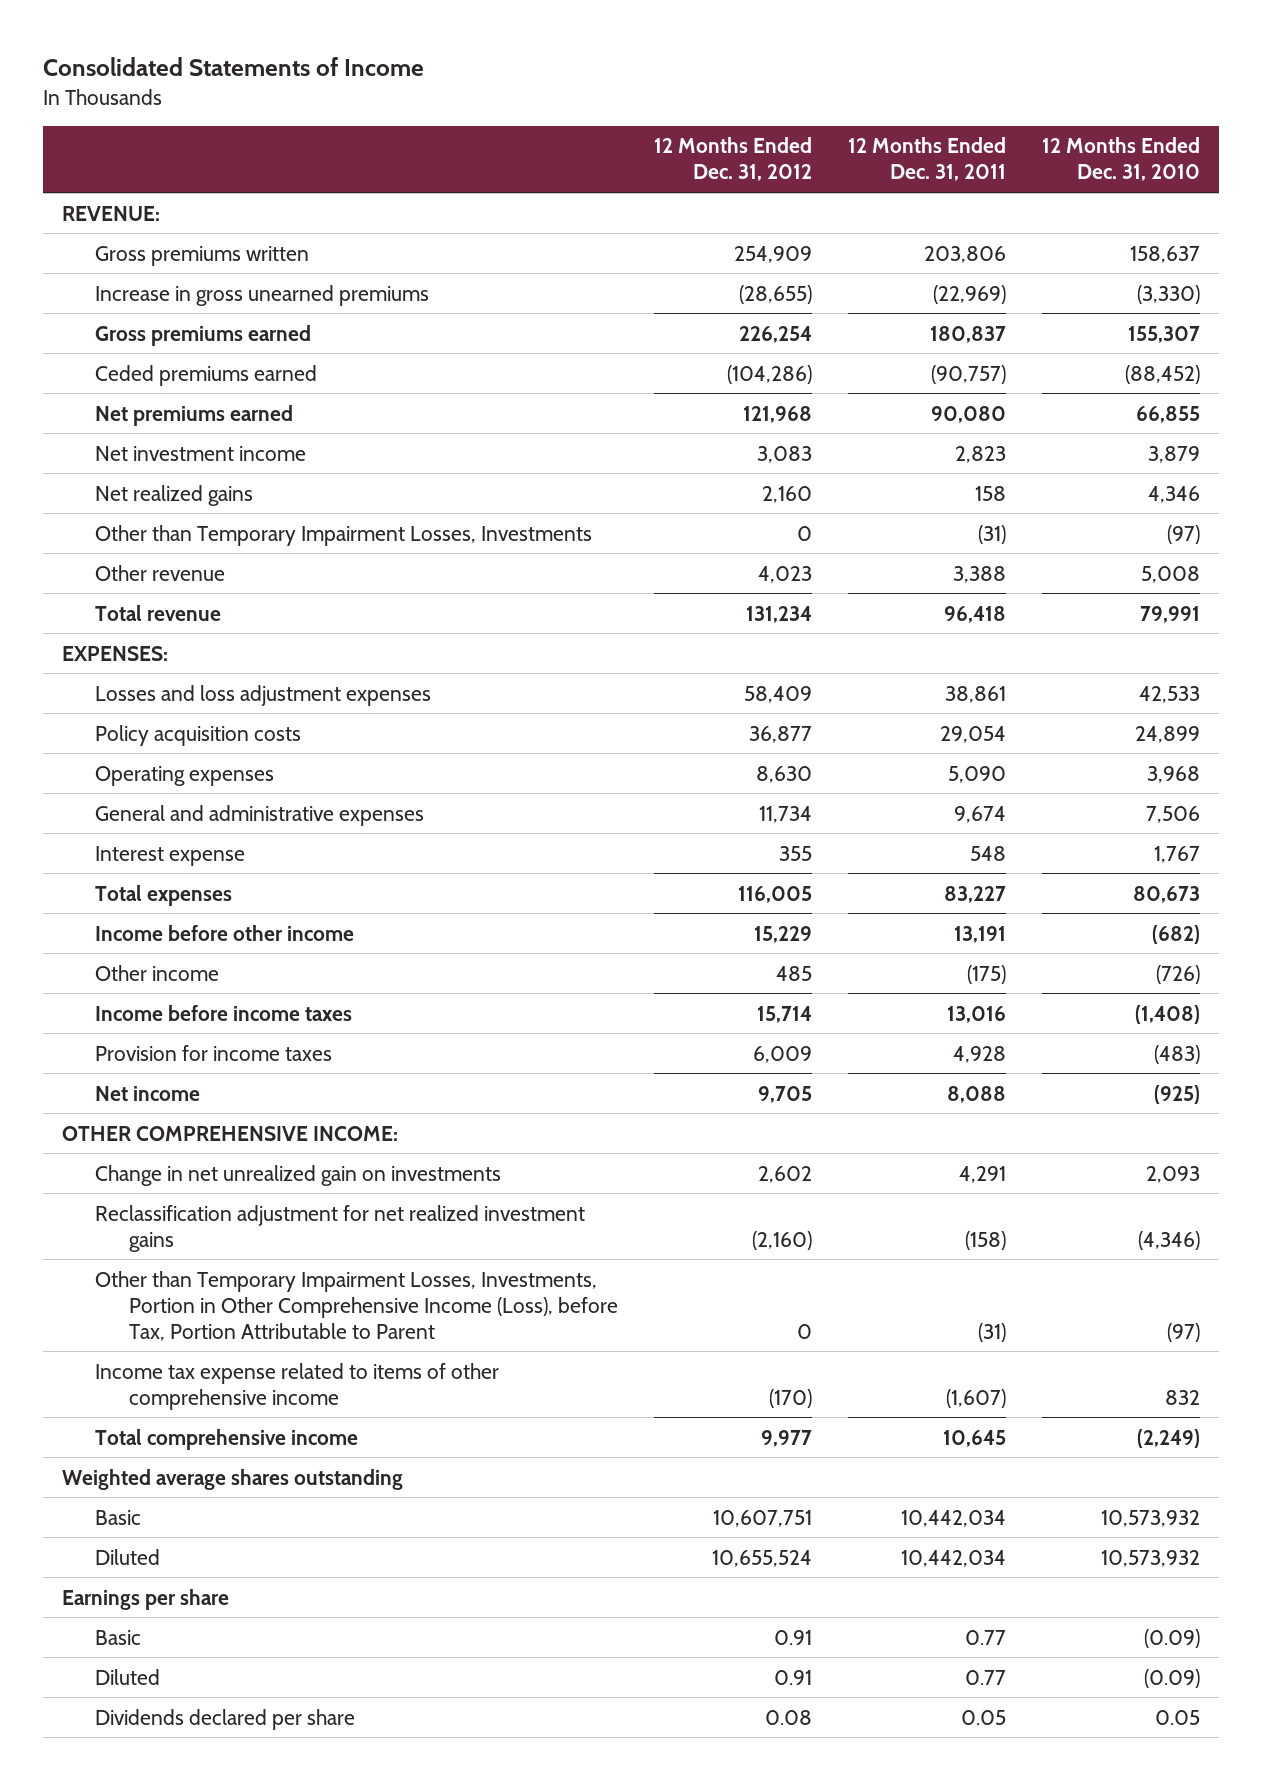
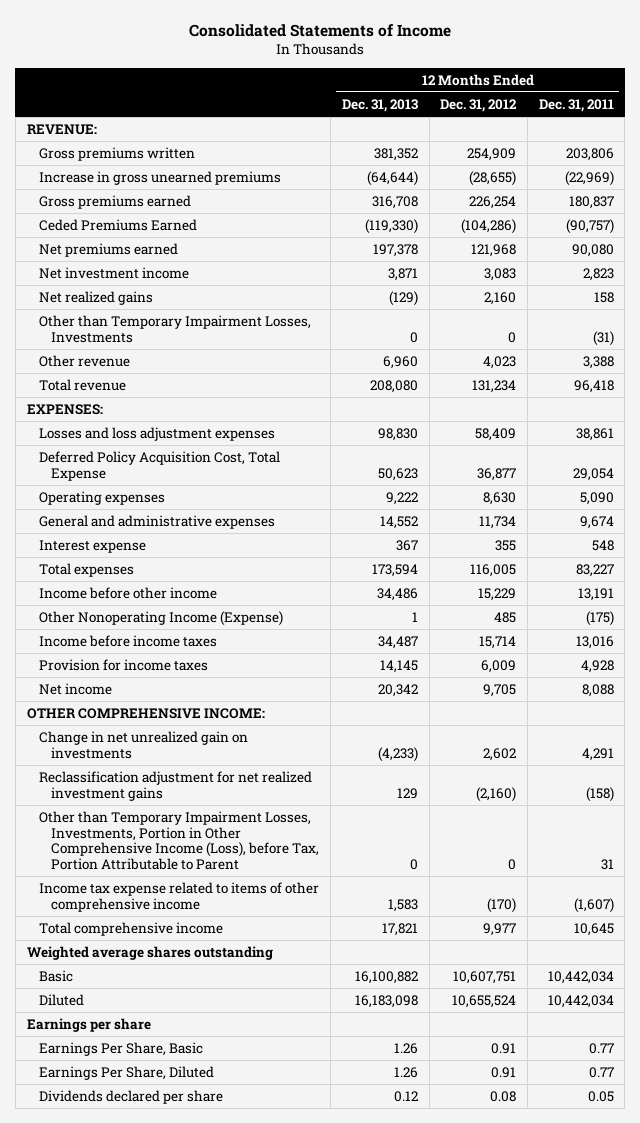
[1042,137,1201,182] 12 Months Ended Dec. 31, 2010 -> none
none -> [341,98,418,112] Dec. 31, 2013
[95,364,318,386] Ceded premiums earned -> [38,218,197,231] Ceded Premiums Earned
[95,724,302,746] Policy acquisition costs -> [38,450,280,481] Deferred Policy Acquisition Cost, Total Expense
[95,964,220,981] Other income -> [38,610,283,626] Other Nonoperating Income (Expense)
[978,1322,1007,1342] (31) -> [600,859,614,871] 31
[95,1629,142,1645] Basic -> [38,1041,203,1056] Earnings Per Share, Basic
[95,1668,161,1685] Diluted -> [38,1065,214,1080] Earnings Per Share, Diluted

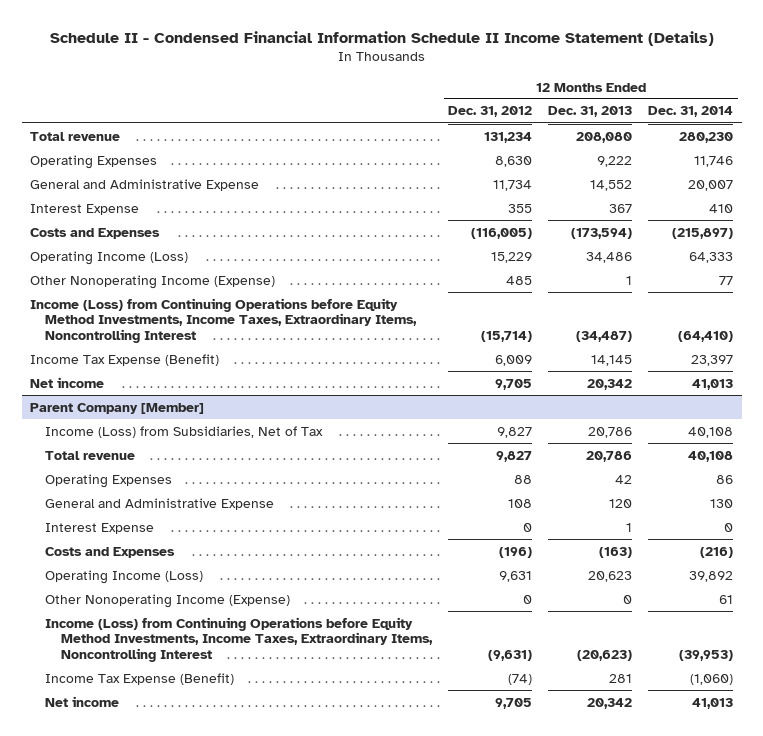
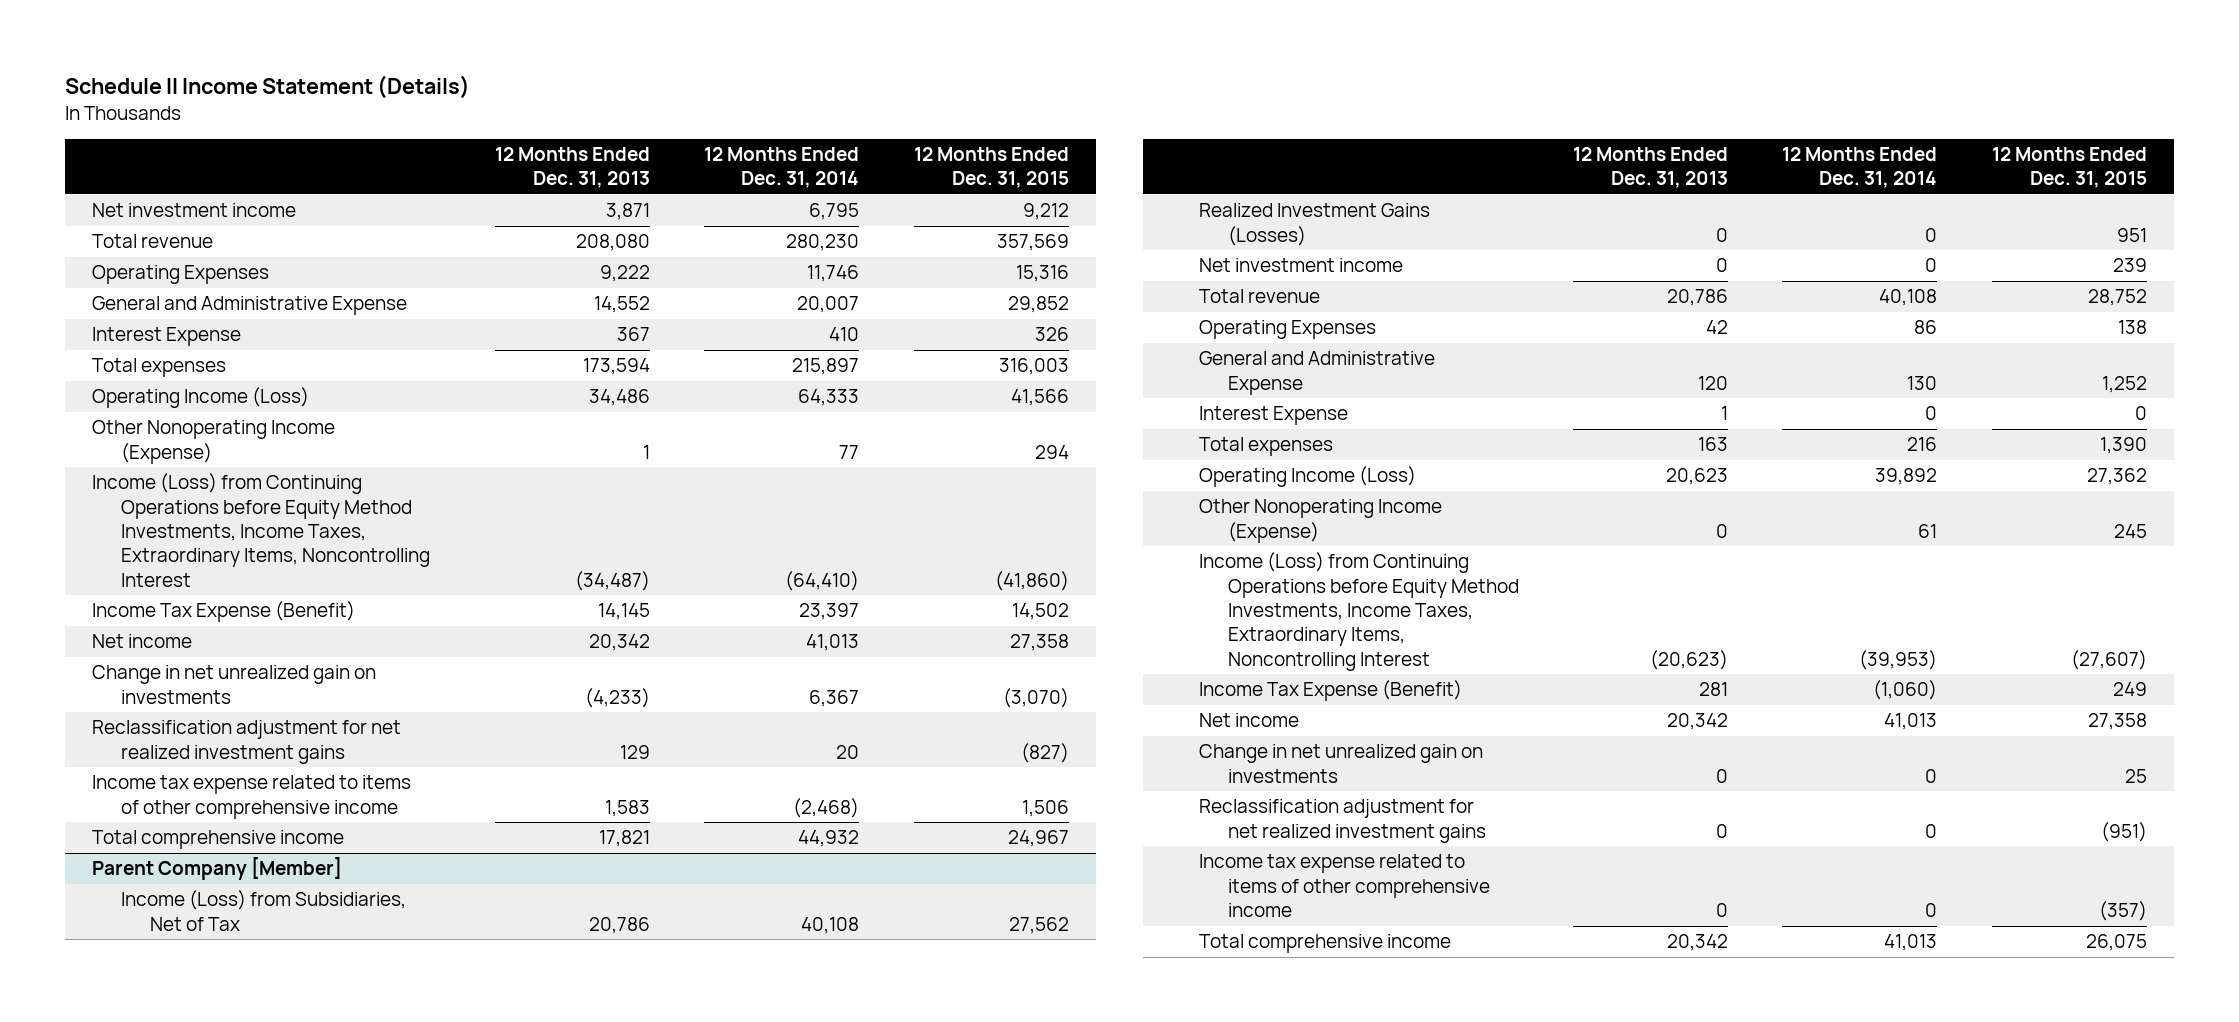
[49,30,714,46] Schedule II - Condensed Financial Information Schedule II Income Statement (Details) -> [65,75,471,100] Schedule II Income Statement (Details)
[448,106,533,118] Dec. 31, 2012 -> none
none -> [913,146,1069,189] 12 Months Ended Dec. 31, 2015
none -> [92,203,297,218] Net investment income
[29,227,160,239] Costs and Expenses -> [92,358,227,378] Total expenses
[571,227,633,239] (173,594) -> [583,358,651,376] 173,594
[672,227,734,239] (215,897) -> [792,358,860,376] 215,897
none -> [92,665,377,704] Change in net unrealized gain on investments
none -> [92,720,402,764] Reclassification adjustment for net realized investment gains
none -> [92,775,412,819] Income tax expense related to items of other comprehensive income
none -> [92,830,345,850] Total comprehensive income
none -> [1198,203,1430,246] Realized Investment Gains (Losses)
none -> [1198,258,1403,273] Net investment income
[45,546,176,558] Costs and Expenses -> [1198,437,1333,457] Total expenses
[599,546,633,558] (163) -> [1697,437,1728,452] 163
[700,546,734,558] (216) -> [1907,437,1938,452] 216
none -> [1198,744,1483,783] Change in net unrealized gain on investments
none -> [1198,799,1486,843] Reclassification adjustment for net realized investment gains
none -> [1198,854,1490,918] Income tax expense related to items of other comprehensive income
none -> [1198,934,1451,954] Total comprehensive income

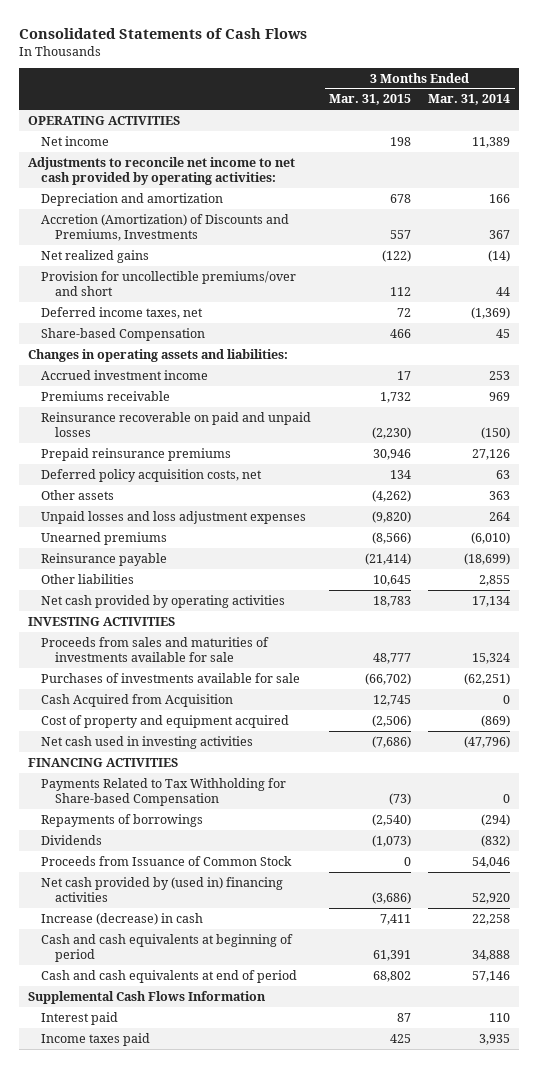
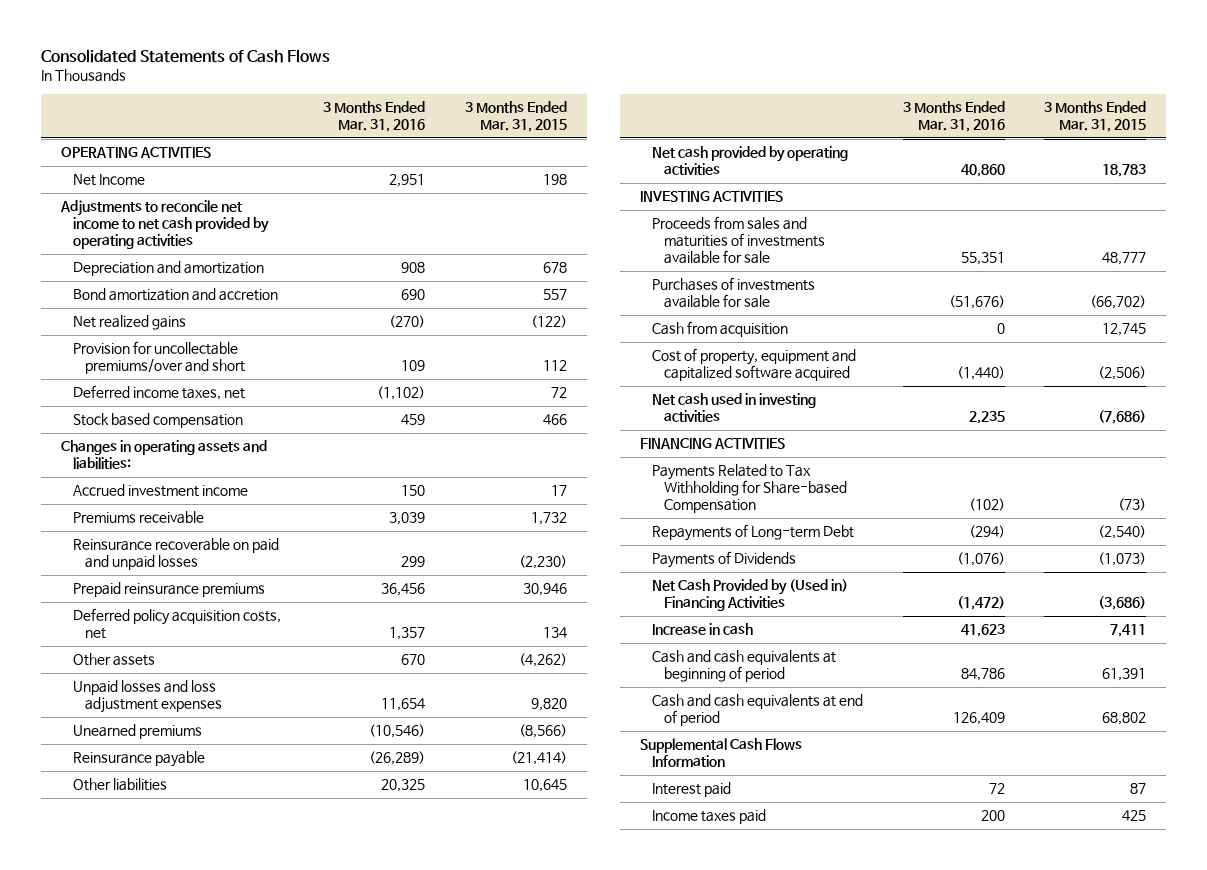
[428,94,511,106] Mar. 31, 2014 -> none
none -> [323,101,426,133] 3 Months Ended Mar. 31, 2016
[41,135,110,146] Net income -> [72,174,145,187] Net Income
[28,156,296,185] Adjustments to reconcile net income to net cash provided by operating activities: -> [59,200,269,250] Adjustments to reconcile net income to net cash provided by operating activities
[41,213,290,241] Accretion (Amortization) of Discounts and Premiums, Investments -> [72,288,278,302] Bond amortization and accretion
[41,270,297,296] Provision for uncollectible premiums/over and short -> [72,341,245,375] Provision for uncollectable premiums/over and short
[41,327,206,341] Share-based Compensation -> [72,413,243,429] Stock based compensation
[371,510,411,523] (9,820) -> [530,698,567,712] 9,820
[41,693,234,707] Cash Acquired from Acquisition -> [652,321,789,338] Cash from acquisition
[41,714,290,728] Cost of property and equipment acquired -> [652,348,857,382] Cost of property, equipment and capitalized software acquired
[41,855,293,866] Proceeds from Issuance of Common Stock -> none
[41,813,204,827] Repayments of borrowings -> [652,524,855,542] Repayments of Long-term Debt
[41,834,103,845] Dividends -> [652,551,797,569] Payments of Dividends
[41,876,284,902] Net cash provided by (used in) financing activities -> [652,579,849,612] Net Cash Provided by (Used in) Financing Activities
[41,912,204,925] Increase (decrease) in cash -> [652,623,754,636] Increase in cash

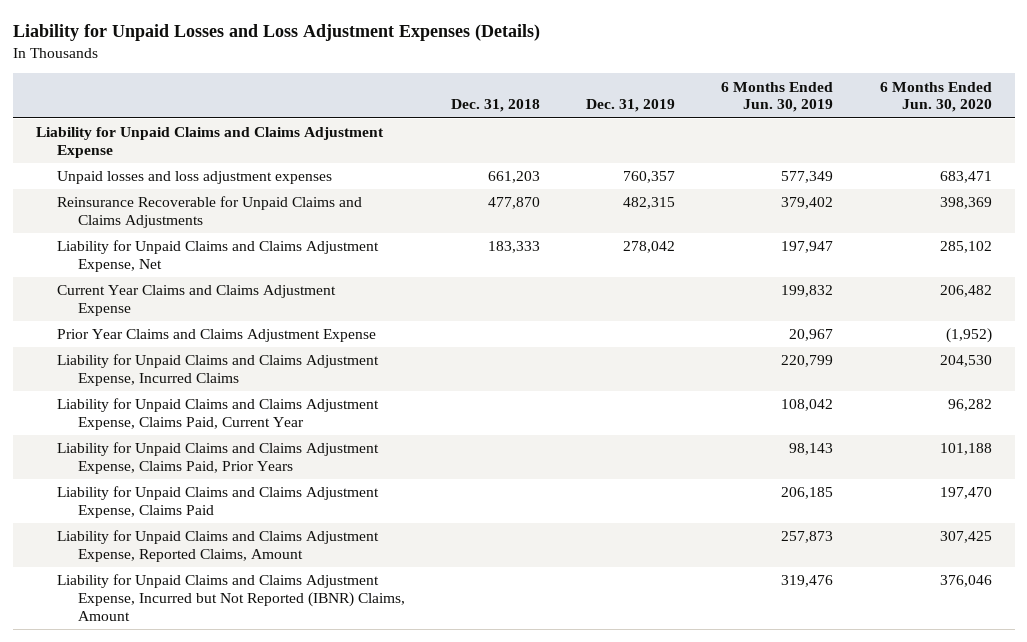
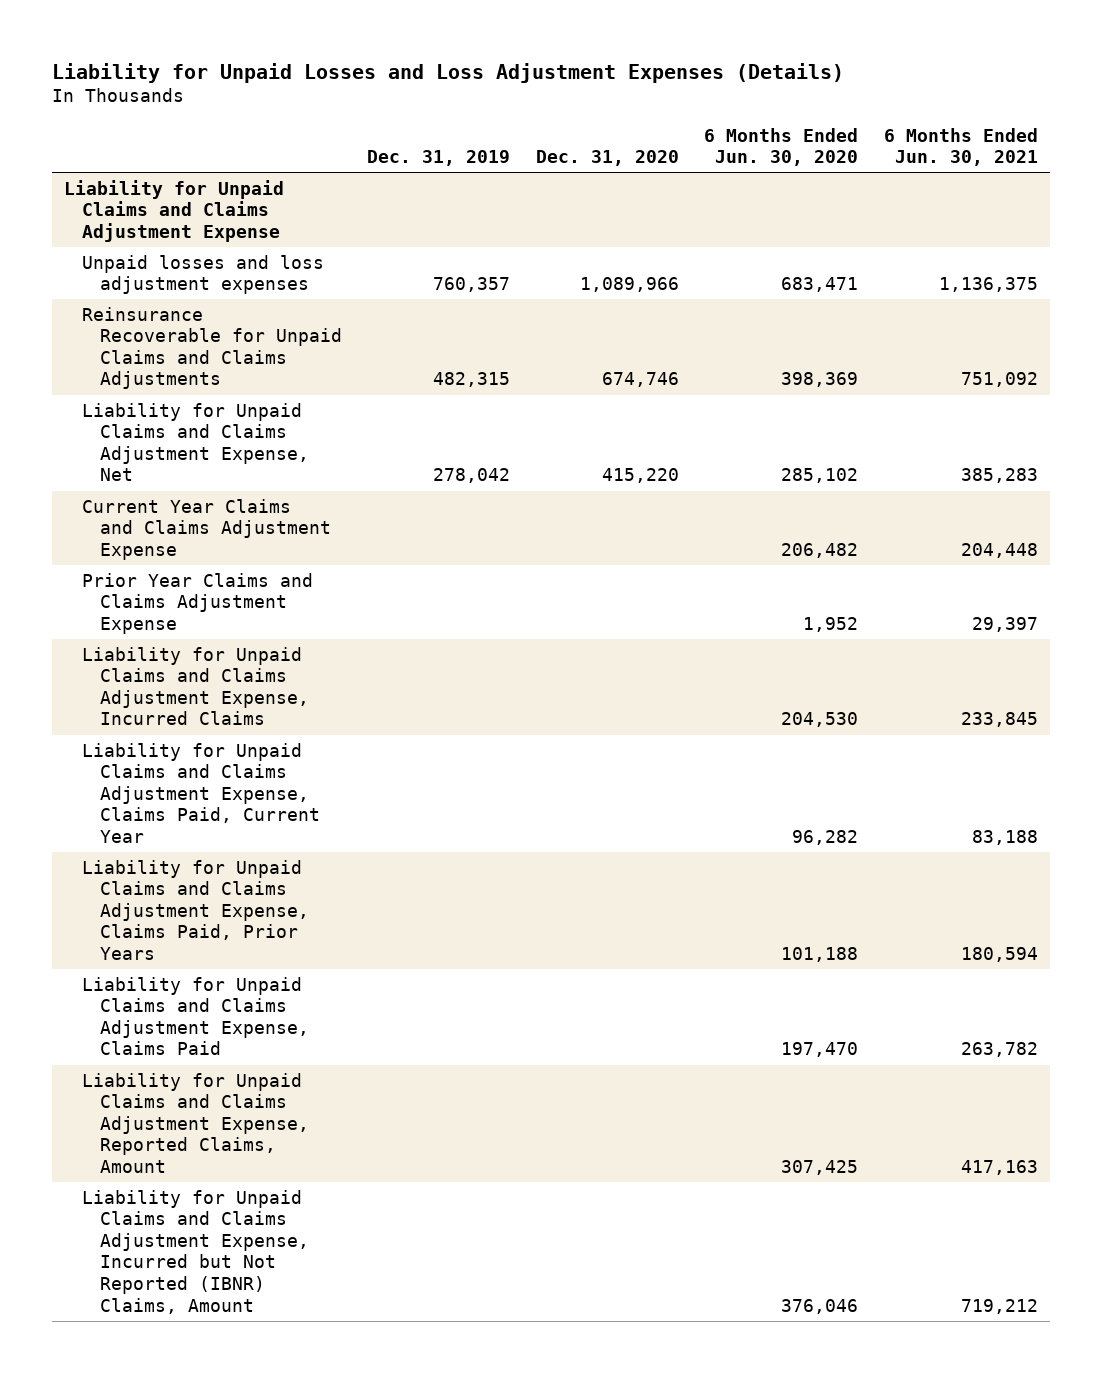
[451,99,541,113] Dec. 31, 2018 -> none
[721,81,834,113] 6 Months Ended Jun. 30, 2019 -> none
none -> [535,150,679,167] Dec. 31, 2020
none -> [883,127,1038,167] 6 Months Ended Jun. 30, 2021
[945,328,992,344] (1,952) -> [803,616,859,632] 1,952

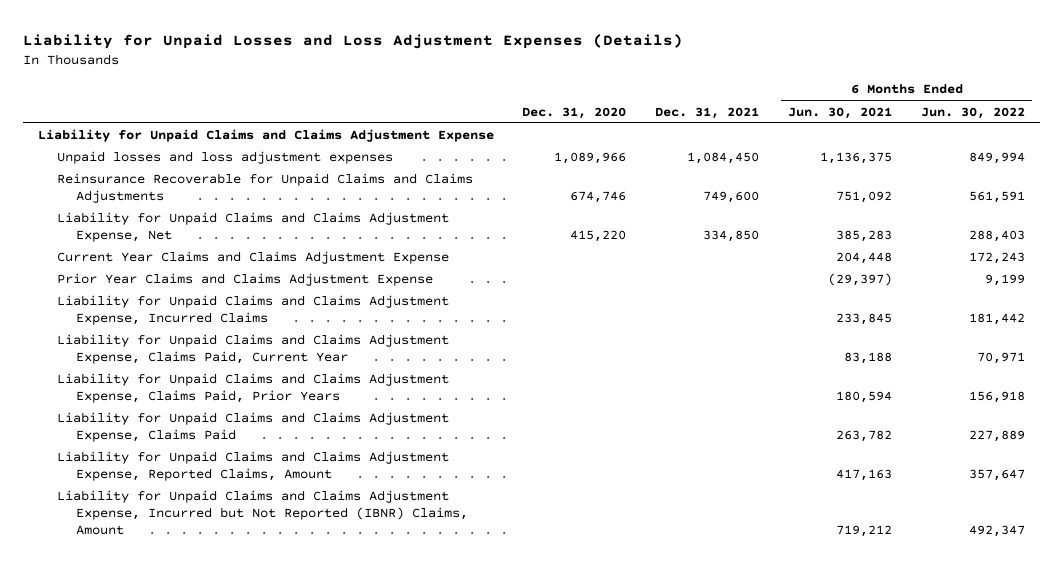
[367,150,511,167] Dec. 31, 2019 -> none
[704,127,859,167] 6 Months Ended Jun. 30, 2020 -> none
none -> [655,106,760,119] Dec. 31, 2021
none -> [921,106,1026,119] Jun. 30, 2022
[971,616,1038,632] 29,397 -> [828,273,893,287] (29,397)

